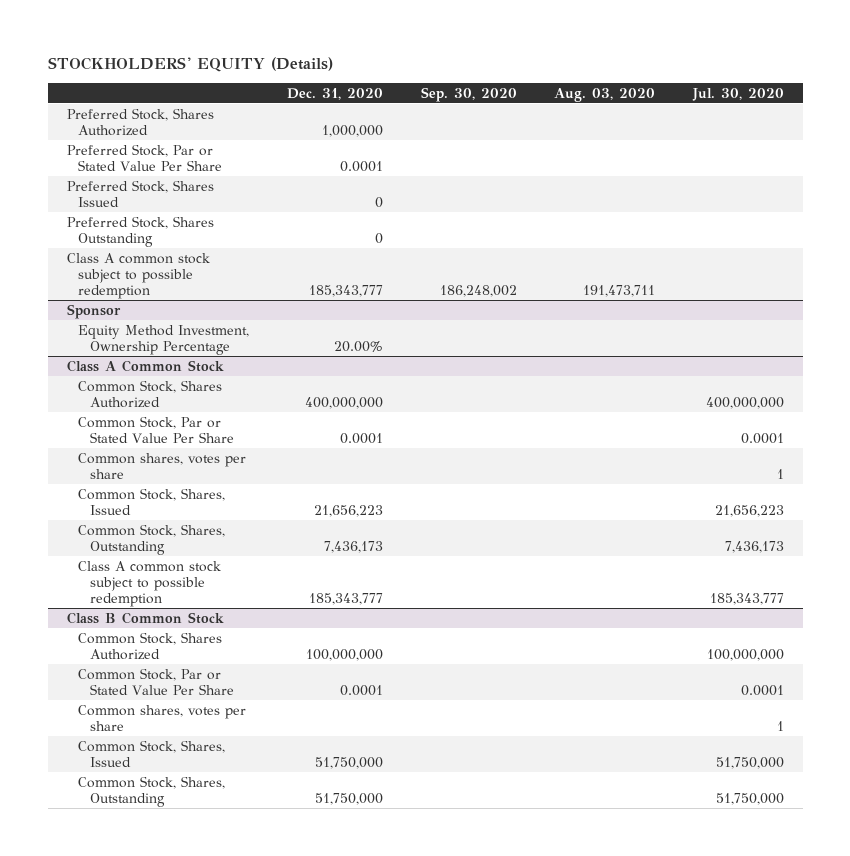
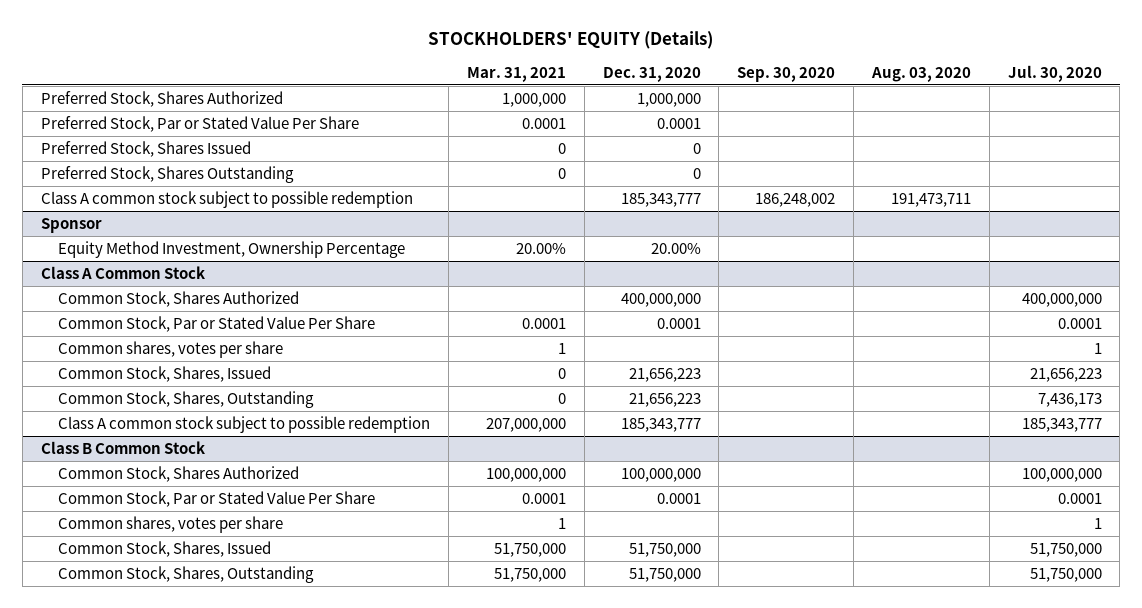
none -> [466,66,566,82] Mar. 31, 2021
[323,540,383,553] 7,436,173 -> [628,392,701,407] 21,656,223

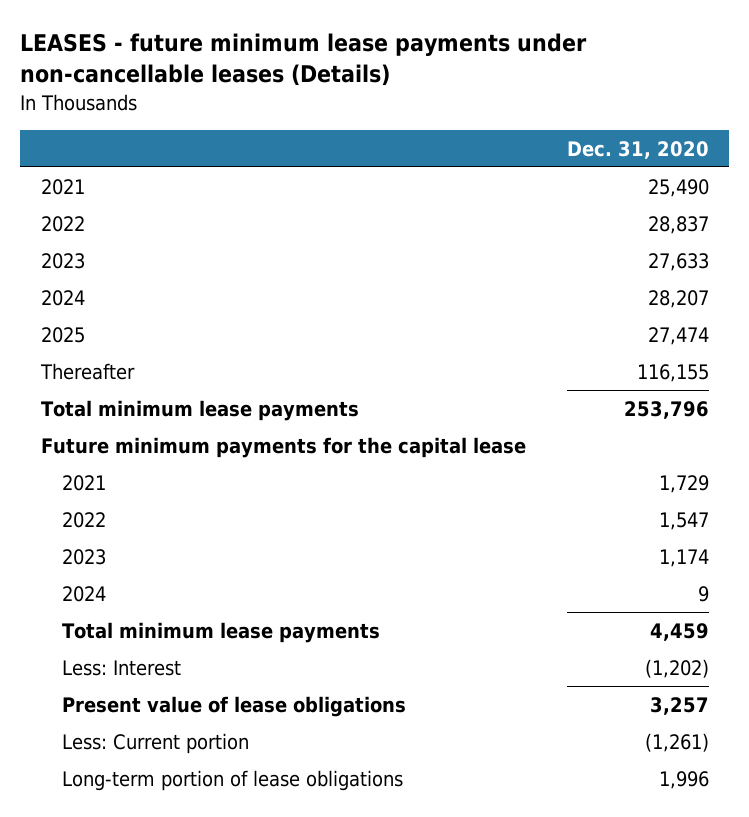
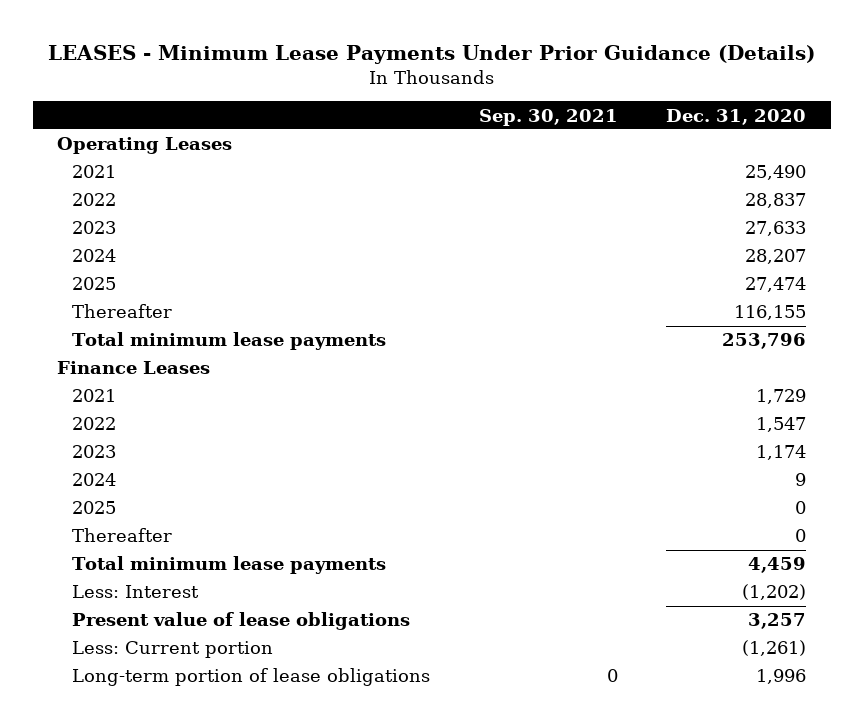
[20,33,588,87] LEASES - future minimum lease payments under non-cancellable leases (Details) -> [47,44,815,64] LEASES - Minimum Lease Payments Under Prior Guidance (Details)
none -> [478,108,618,126] Sep. 30, 2021
none -> [56,137,232,155] Operating Leases
[40,436,526,458] Future minimum payments for the capital lease -> none
none -> [56,361,210,375] Finance Leases
none -> [72,501,117,515] 2025
none -> [72,528,173,543] Thereafter

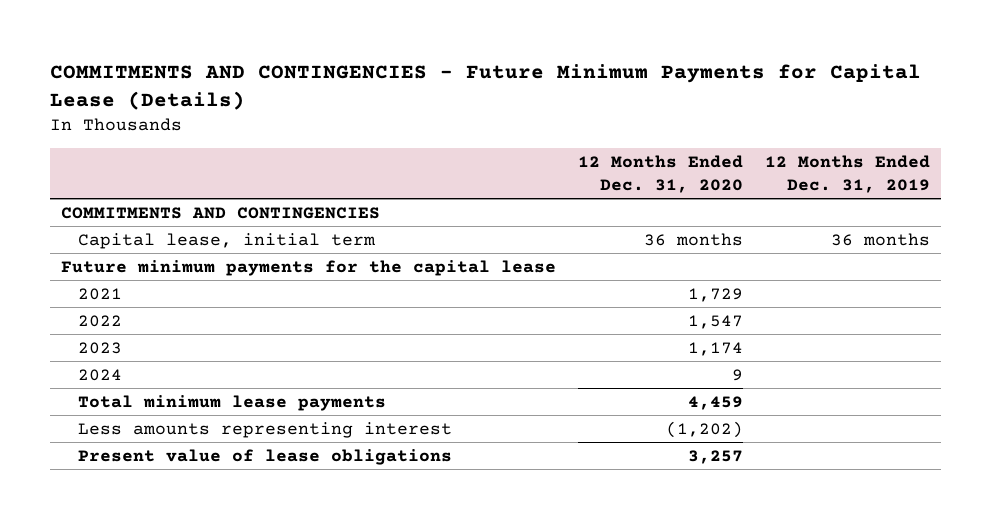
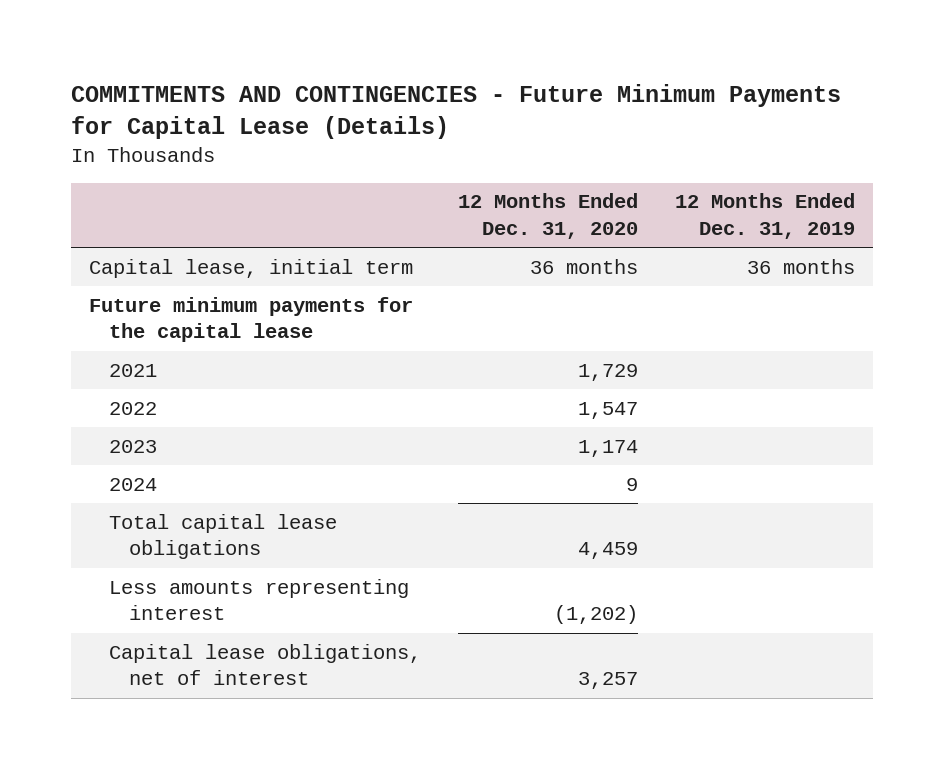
[60,206,380,219] COMMITMENTS AND CONTINGENCIES -> none
[78,394,387,411] Total minimum lease payments -> [108,513,337,560] Total capital lease obligations
[78,448,453,465] Present value of lease obligations -> [108,643,421,686] Capital lease obligations, net of interest

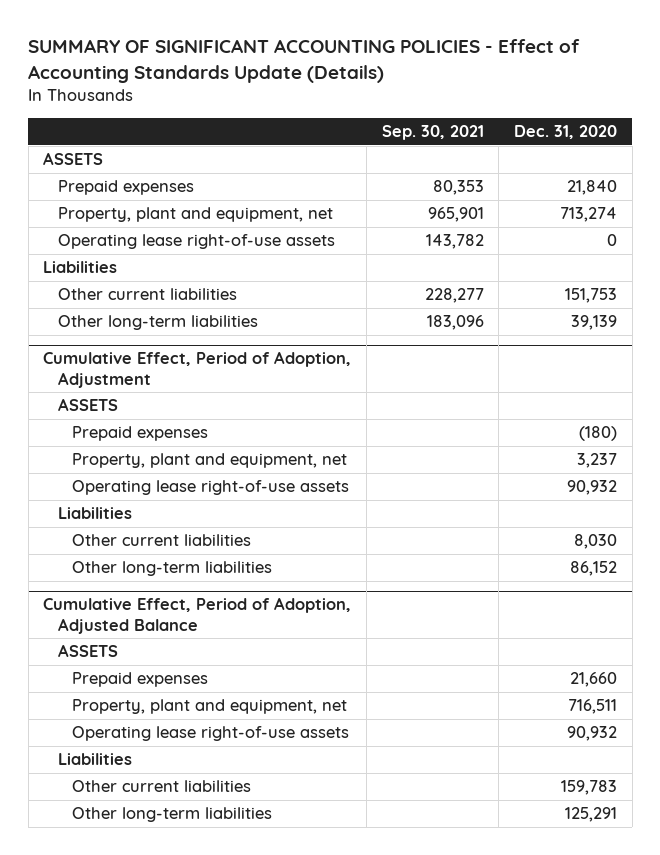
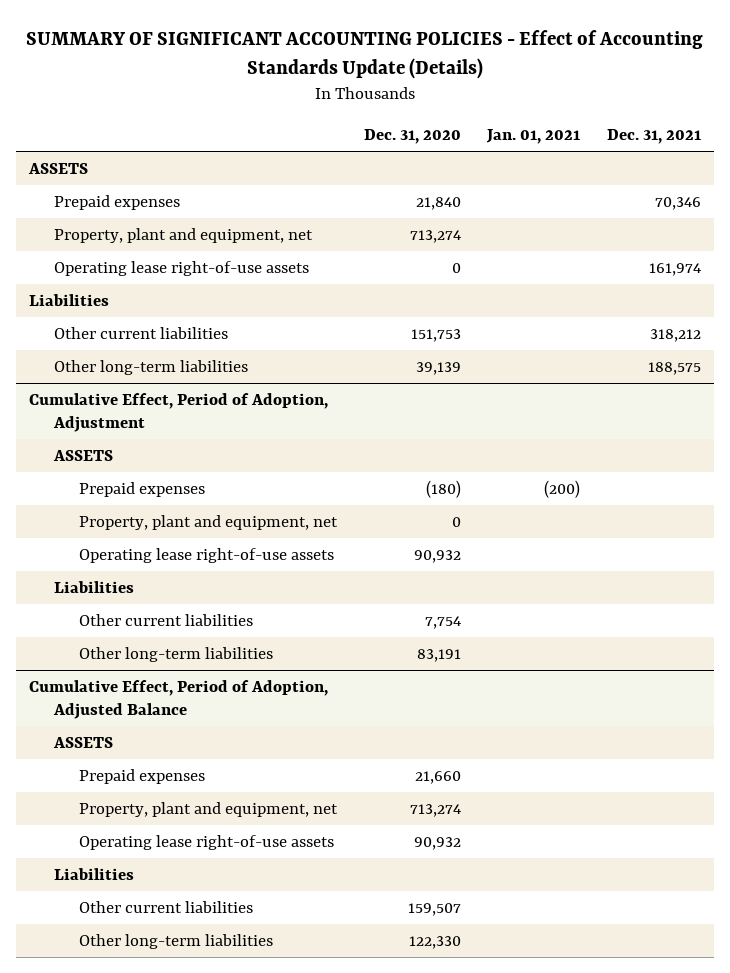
[381,125,484,141] Sep. 30, 2021 -> none
none -> [486,128,581,144] Jan. 01, 2021
none -> [606,128,701,144] Dec. 31, 2021
[576,453,617,469] 3,237 -> [451,516,461,527] 0
[573,534,617,550] 8,030 -> [424,615,461,629] 7,754
[569,561,617,577] 86,152 -> [416,648,461,662] 83,191
[567,699,617,715] 716,511 -> [409,803,461,817] 713,274
[560,780,617,796] 159,783 -> [407,902,461,916] 159,507
[564,807,617,823] 125,291 -> [408,935,461,949] 122,330

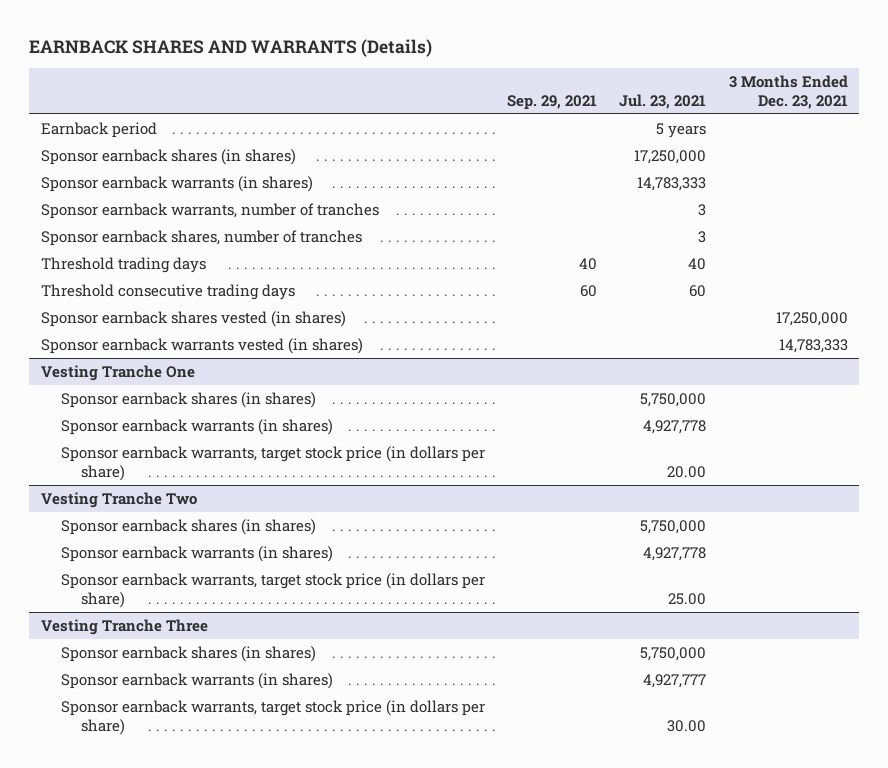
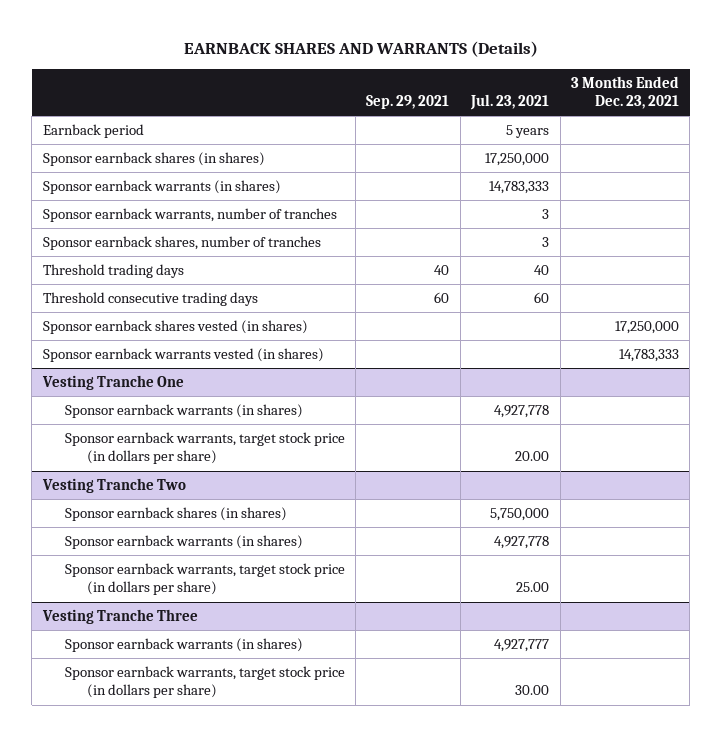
[60,392,316,409] Sponsor earnback shares (in shares) -> none
[60,646,316,663] Sponsor earnback shares (in shares) -> none

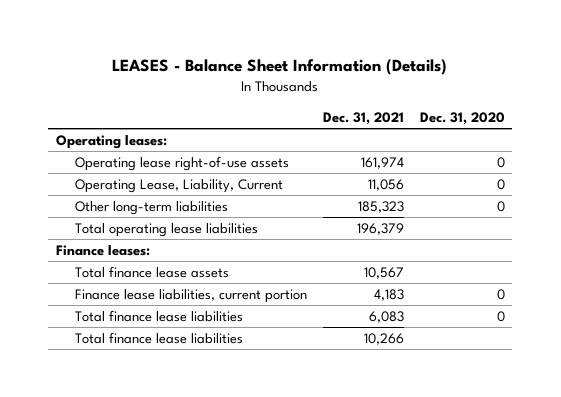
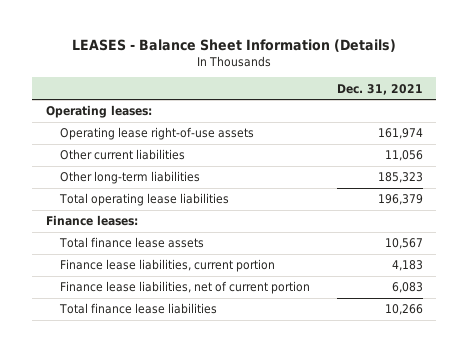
[419,111,505,125] Dec. 31, 2020 -> none
[75,179,284,194] Operating Lease, Liability, Current -> [59,149,185,161] Other current liabilities
[75,310,244,323] Total finance lease liabilities -> [59,281,310,295] Finance lease liabilities, net of current portion

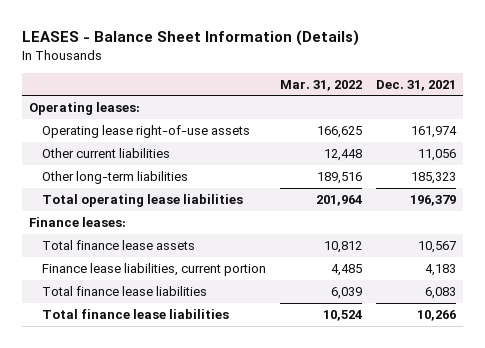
none -> [280,79,363,91] Mar. 31, 2022
[59,281,310,295] Finance lease liabilities, net of current portion -> [42,285,208,296] Total finance lease liabilities

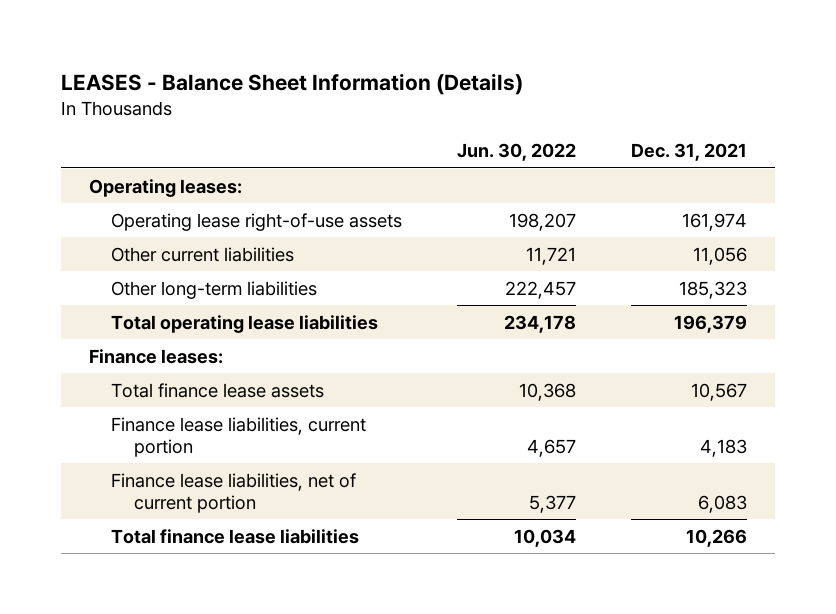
[280,79,363,91] Mar. 31, 2022 -> none
none -> [457,143,577,162] Jun. 30, 2022
[42,285,208,296] Total finance lease liabilities -> [111,472,357,513] Finance lease liabilities, net of current portion

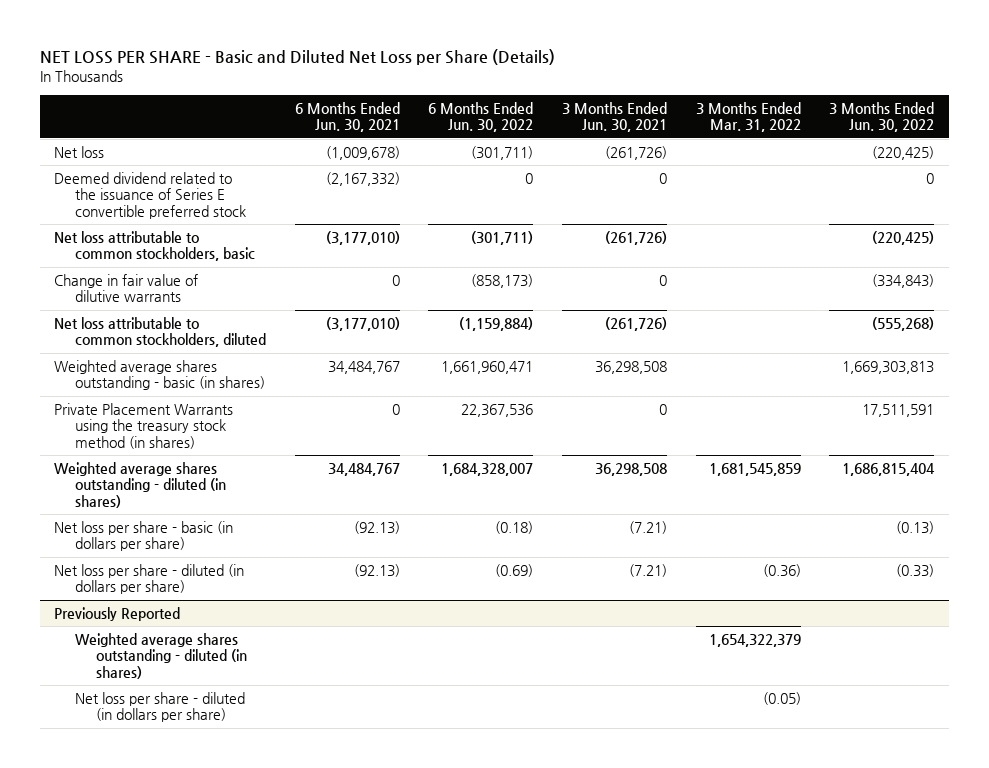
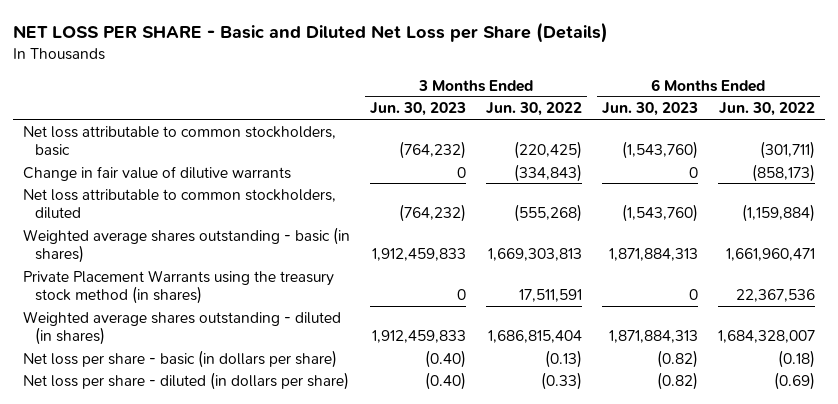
[294,102,400,133] 6 Months Ended Jun. 30, 2021 -> none
[562,102,668,133] 3 Months Ended Jun. 30, 2021 -> none
[695,102,801,133] 3 Months Ended Mar. 31, 2022 -> none
none -> [370,102,467,117] Jun. 30, 2023
none -> [601,102,698,117] Jun. 30, 2023
[54,146,105,159] Net loss -> none
[54,172,247,219] Deemed dividend related to the issuance of Series E convertible preferred stock -> none
[54,607,181,622] Previously Reported -> none
[75,633,248,679] Weighted average shares outstanding - diluted (in shares) -> none
[75,692,246,723] Net loss per share - diluted (in dollars per share) -> none

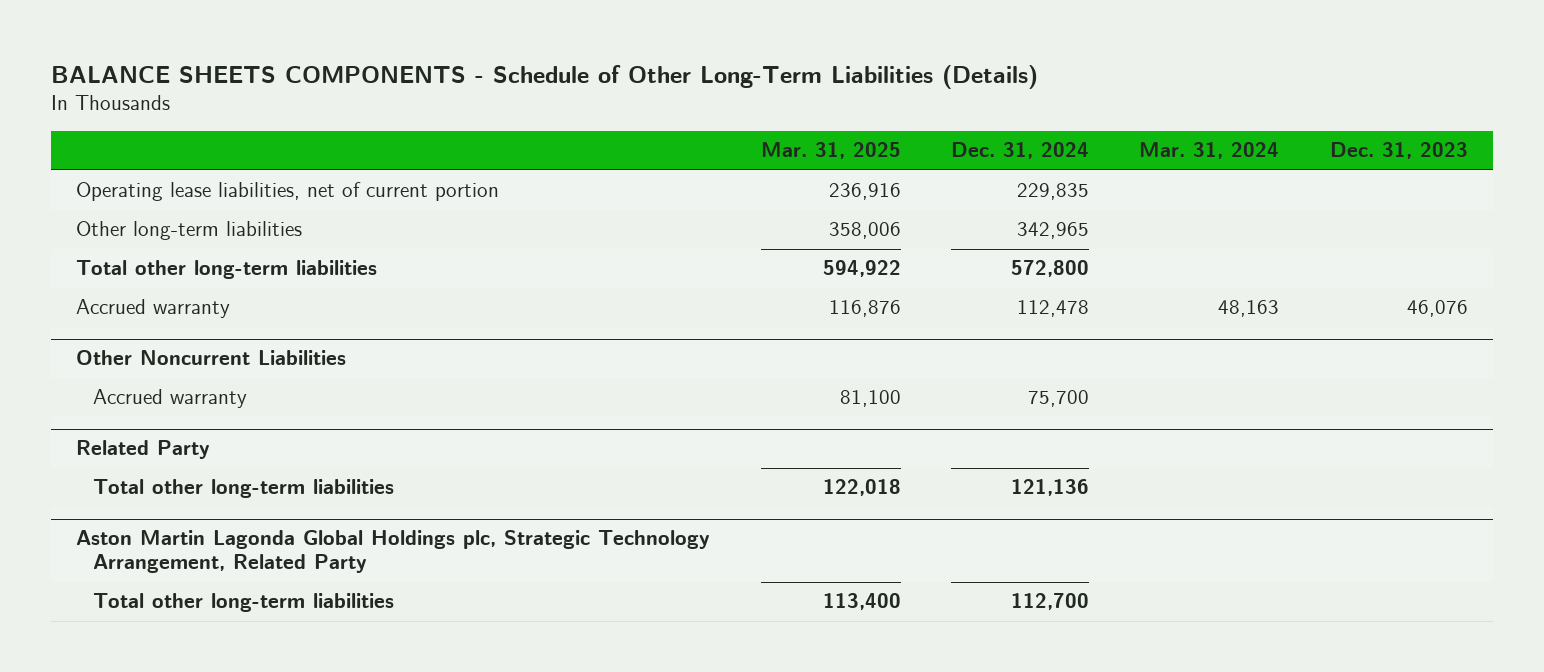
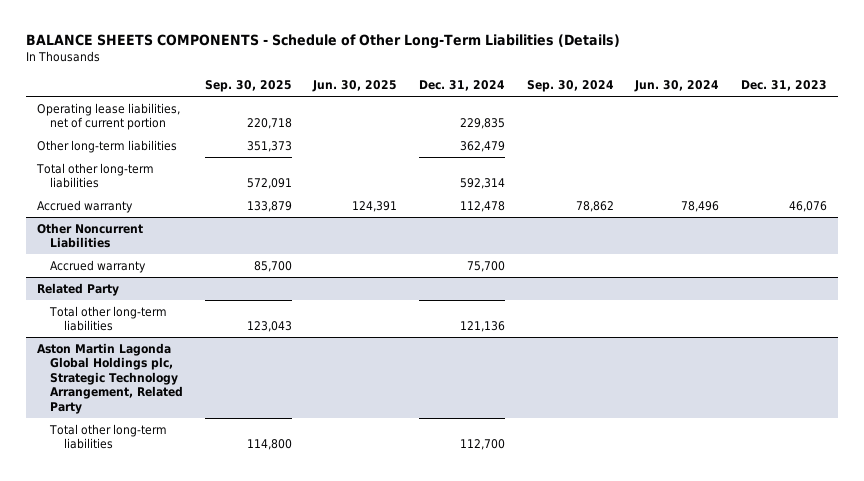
[760,142,901,160] Mar. 31, 2025 -> none
[1139,142,1280,160] Mar. 31, 2024 -> none
none -> [204,80,292,93] Sep. 30, 2025
none -> [312,80,398,93] Jun. 30, 2025
none -> [526,80,614,93] Sep. 30, 2024
none -> [634,80,720,93] Jun. 30, 2024
[1016,222,1089,240] 342,965 -> [460,140,506,152] 362,479
[1010,260,1089,278] 572,800 -> [460,178,506,190] 592,314

